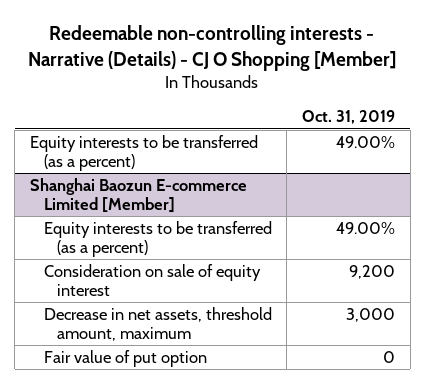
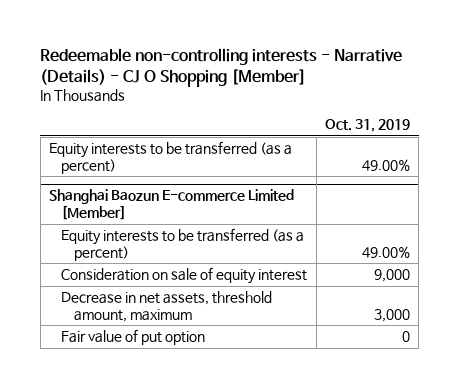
[349,264,396,279] 9,200 -> [373,269,410,283] 9,000

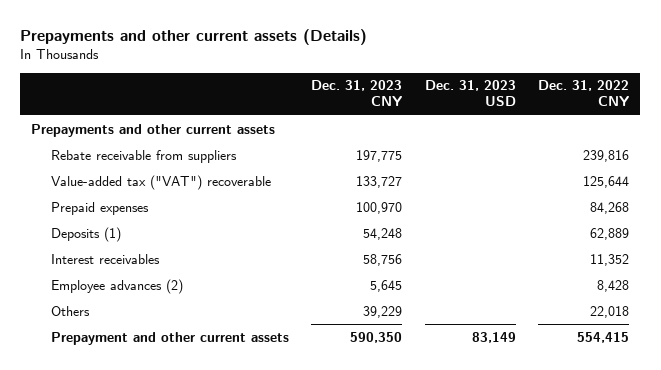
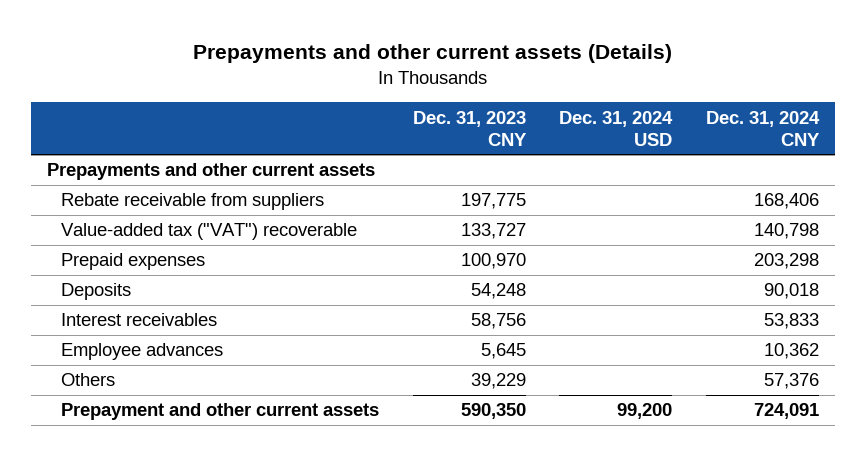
[424,80,516,107] Dec. 31, 2023 USD -> none
[538,80,630,107] Dec. 31, 2022 CNY -> none
none -> [559,110,674,146] Dec. 31, 2024 USD
none -> [705,110,820,146] Dec. 31, 2024 CNY
[51,226,122,242] Deposits (1) -> [61,283,132,301] Deposits
[51,278,184,294] Employee advances (2) -> [61,343,224,361] Employee advances

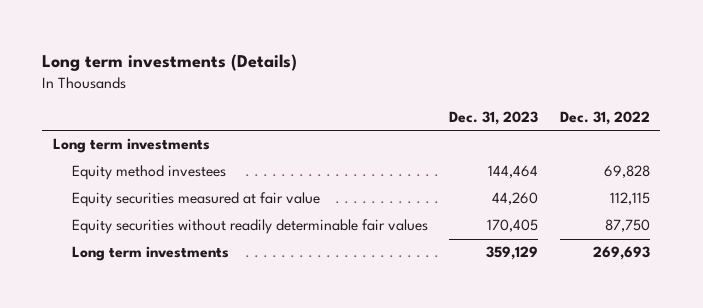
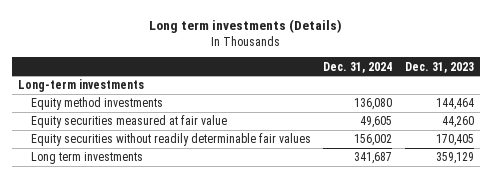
[559,111,650,126] Dec. 31, 2022 -> none
none -> [323,61,393,73] Dec. 31, 2024
[53,138,211,154] Long term investments -> [17,79,144,93] Long-term investments
[72,165,227,181] Equity method investees -> [30,97,163,111] Equity method investments

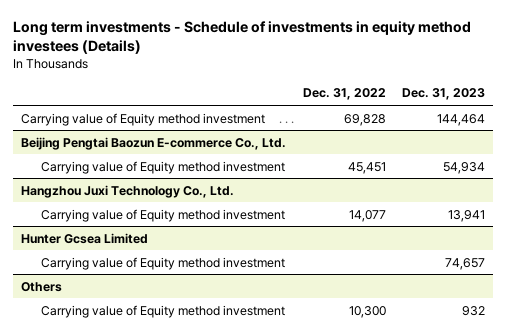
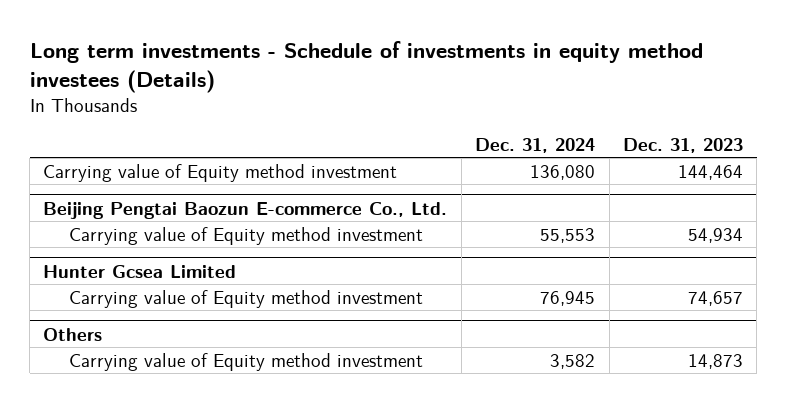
[302,88,386,101] Dec. 31, 2022 -> none
none -> [475,137,596,153] Dec. 31, 2024
[21,184,235,198] Hangzhou Juxi Technology Co., Ltd. -> none
[40,208,285,222] Carrying value of Equity method investment -> none
[462,305,486,316] 932 -> [687,353,743,369] 14,873

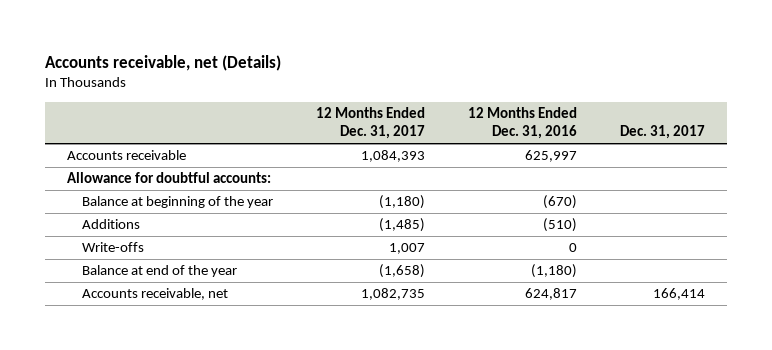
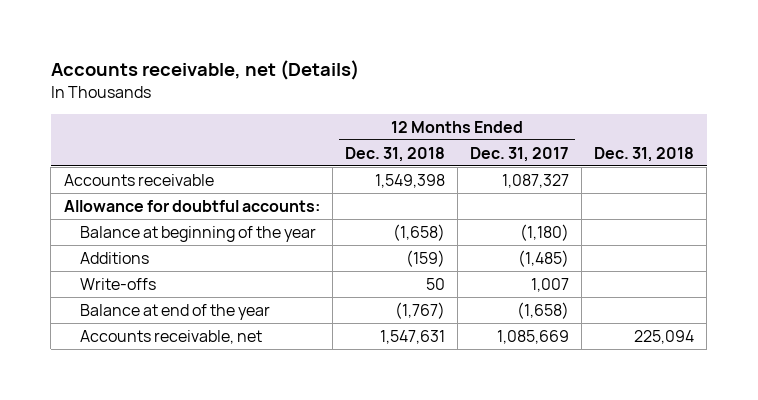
[468,106,578,140] 12 Months Ended Dec. 31, 2016 -> none
[620,125,706,140] Dec. 31, 2017 -> none
none -> [344,146,445,162] Dec. 31, 2018
none -> [594,146,695,162] Dec. 31, 2018
[361,150,426,163] 1,084,393 -> [502,173,570,188] 1,087,327
[361,288,426,301] 1,082,735 -> [497,329,570,344] 1,085,669

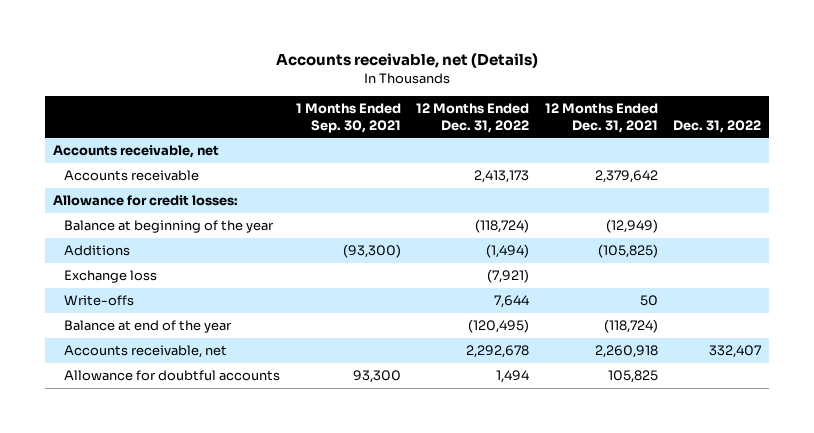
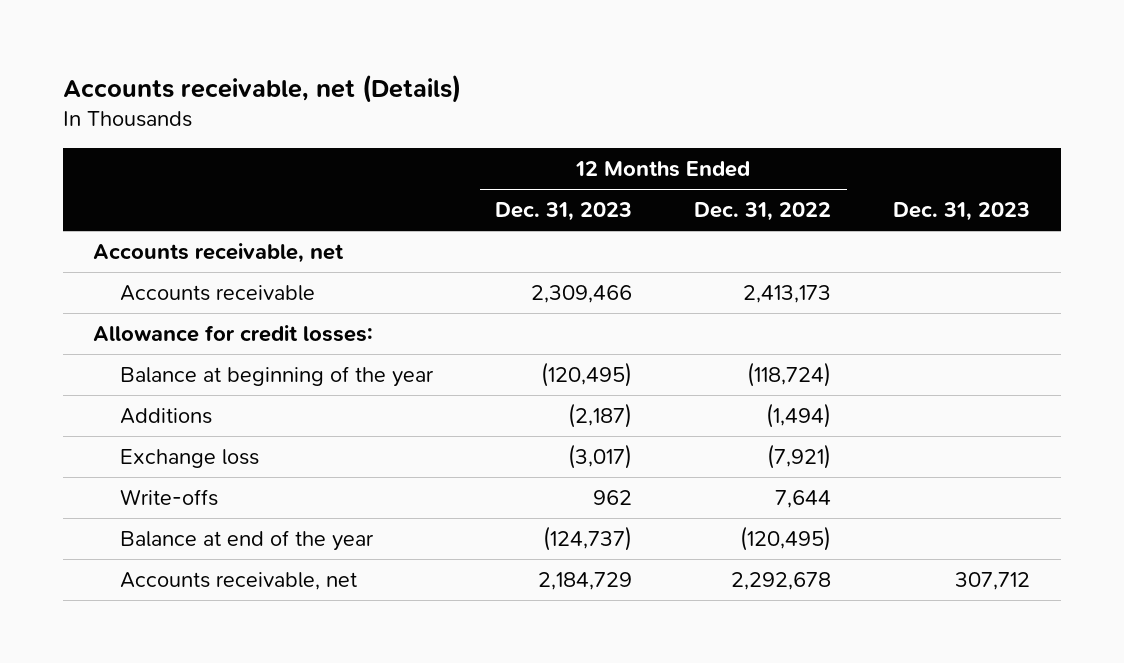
[295,103,401,133] 1 Months Ended Sep. 30, 2021 -> none
[544,103,658,133] 12 Months Ended Dec. 31, 2021 -> none
[673,119,762,133] Dec. 31, 2022 -> none
none -> [495,202,633,222] Dec. 31, 2023
none -> [893,202,1031,222] Dec. 31, 2023
[64,370,281,382] Allowance for doubtful accounts -> none

